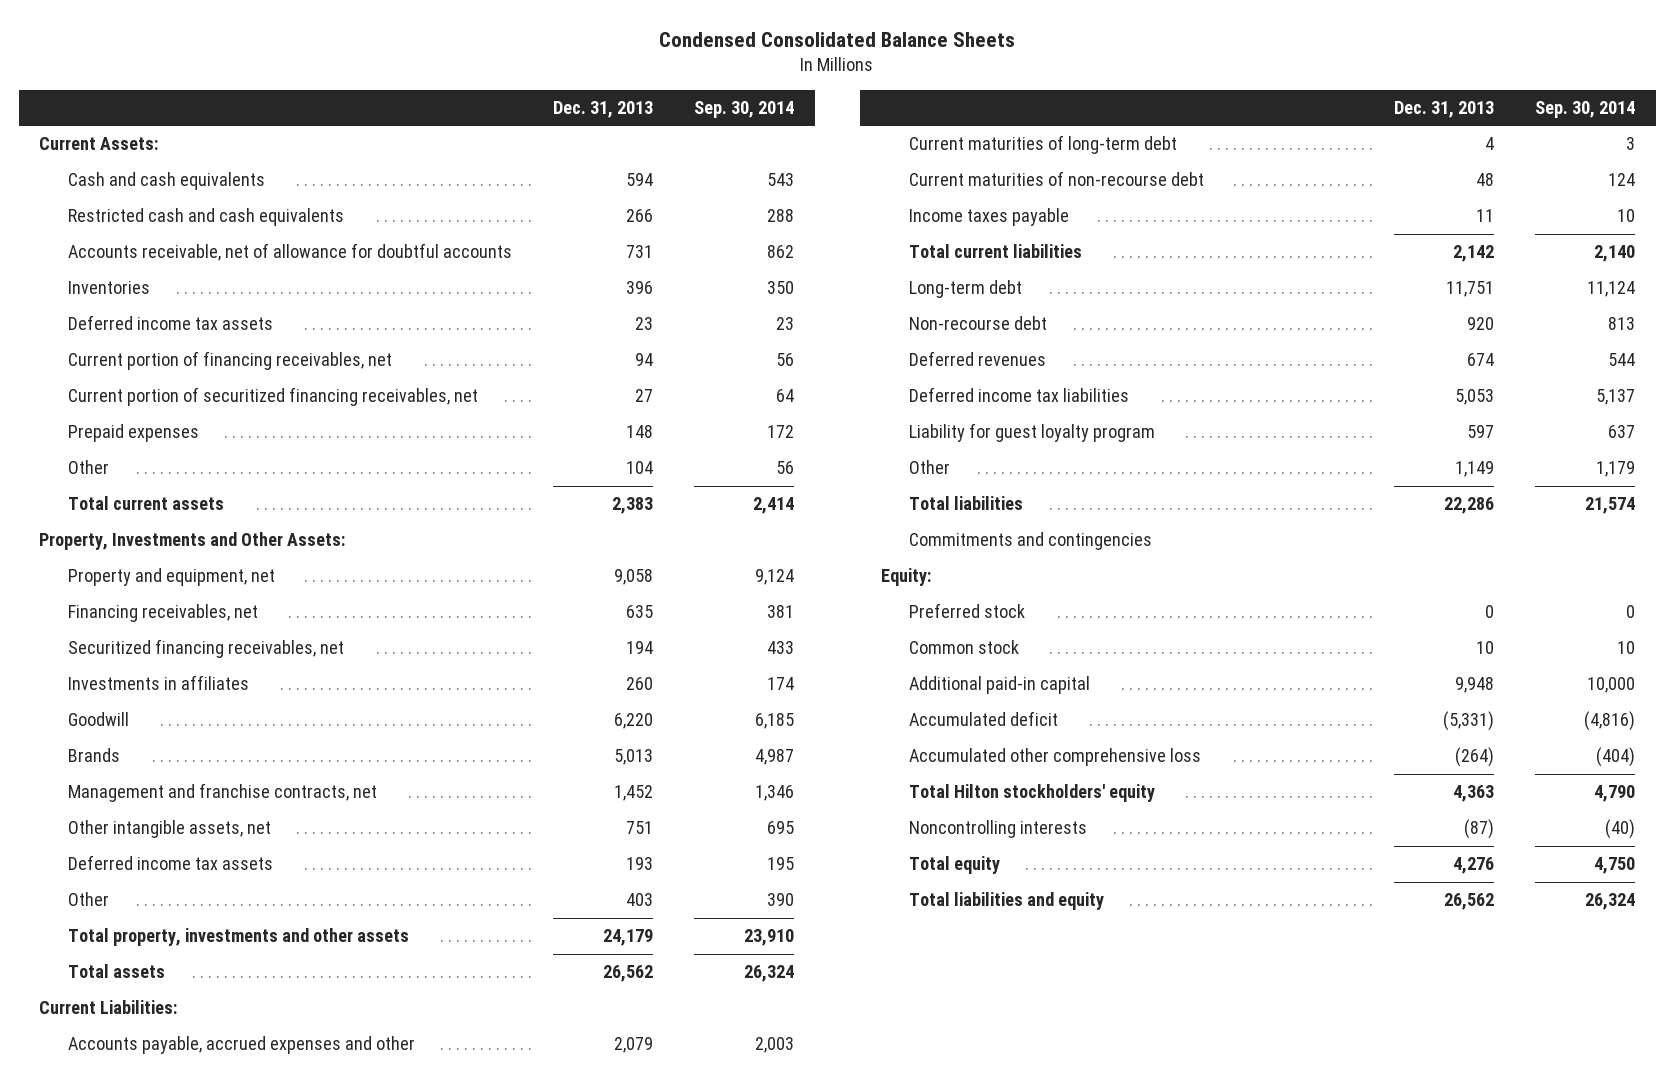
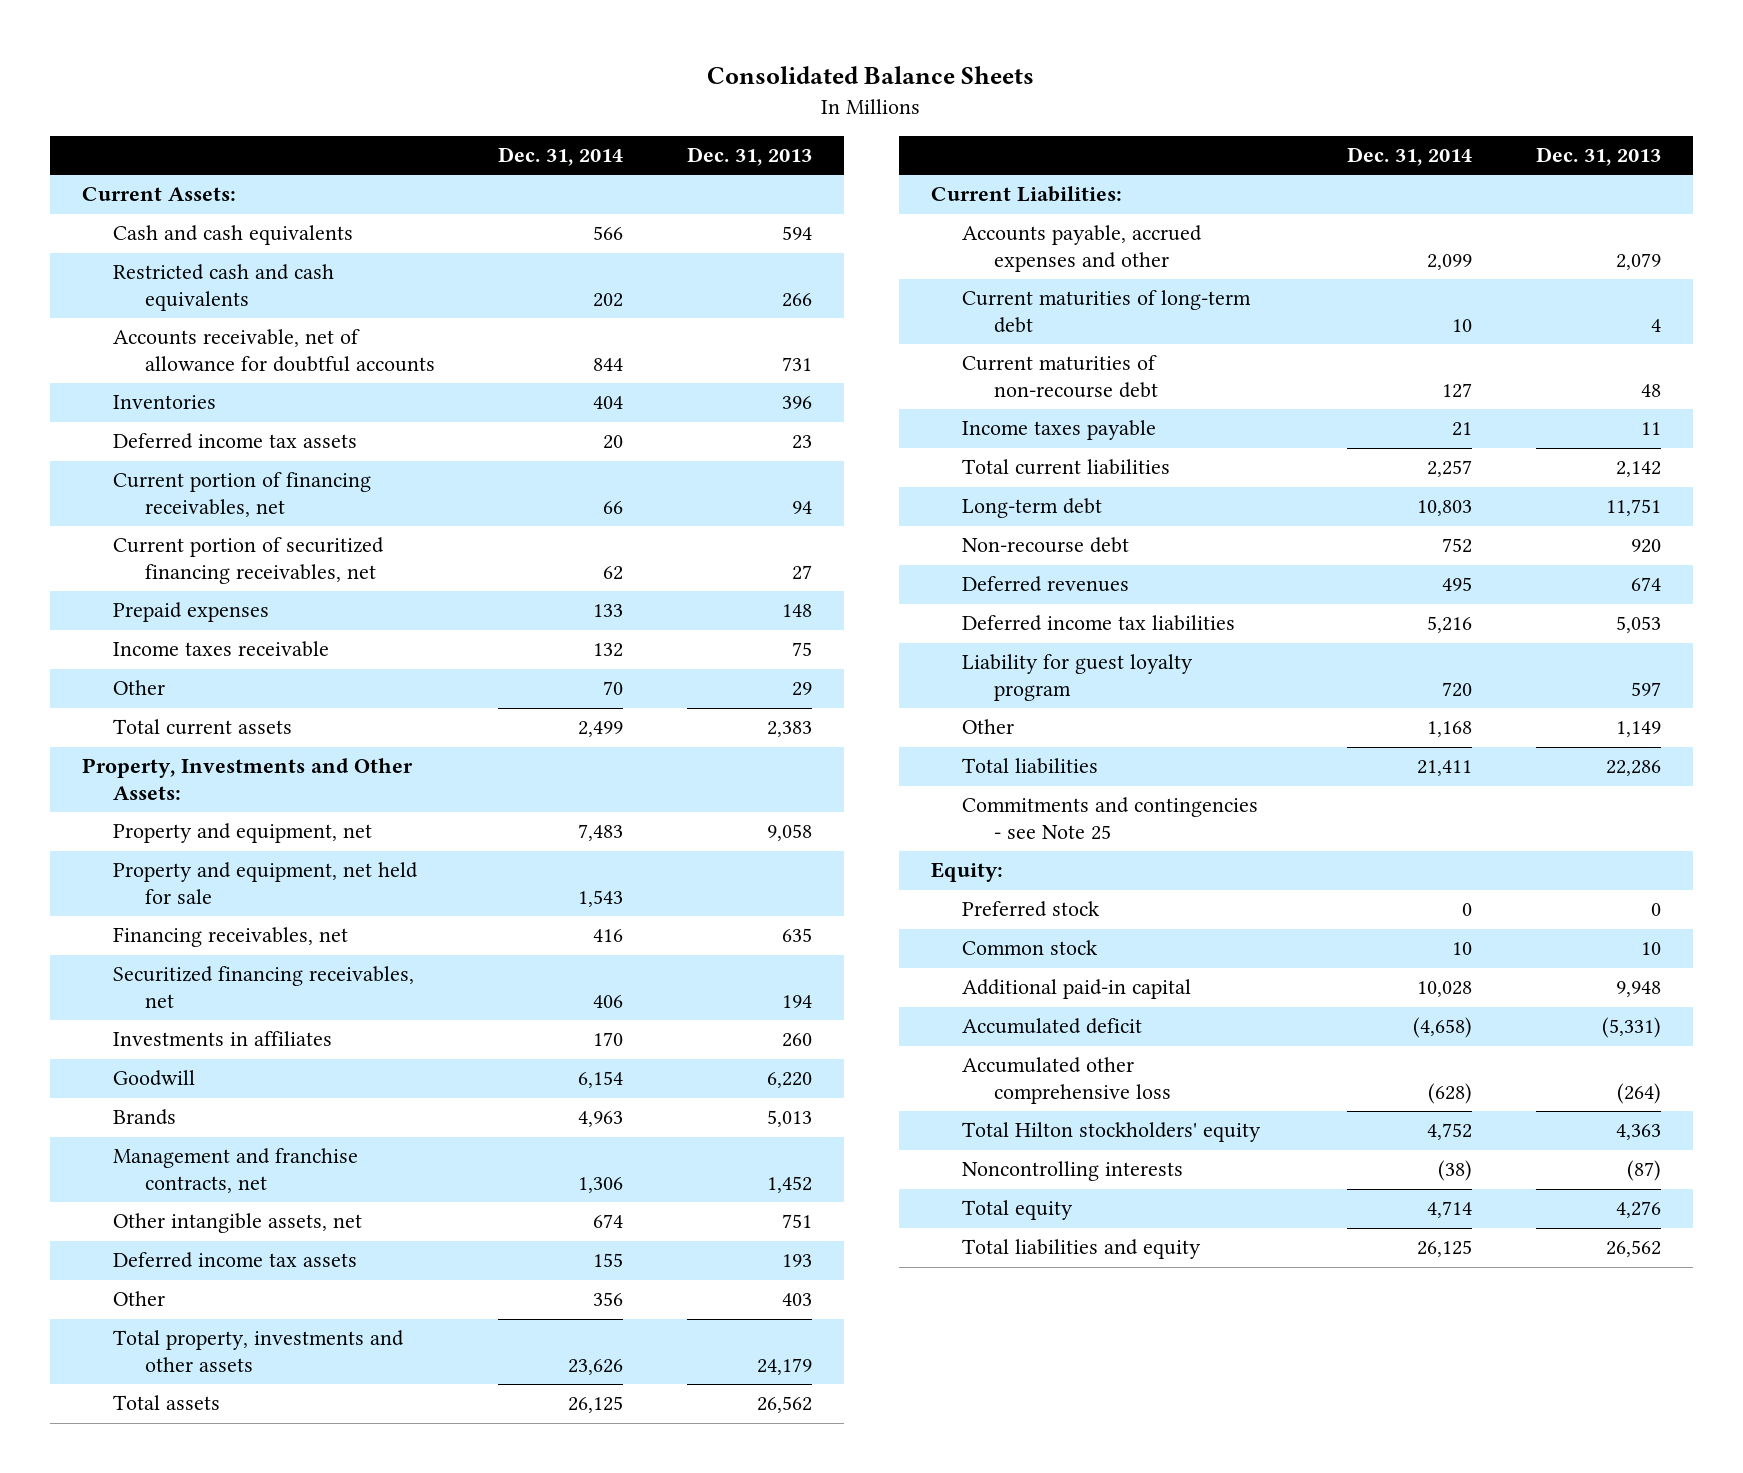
[659,31,1016,47] Condensed Consolidated Balance Sheets -> [707,66,1035,85] Consolidated Balance Sheets
[693,100,794,118] Sep. 30, 2014 -> none
none -> [498,147,624,167] Dec. 31, 2014
none -> [113,641,330,658] Income taxes receivable
[625,461,653,475] 104 -> [791,682,812,697] 29
none -> [113,862,419,904] Property and equipment, net held for sale
[908,532,1152,551] Commitments and contingencies -> [962,797,1259,840] Commitments and contingencies - see Note 25

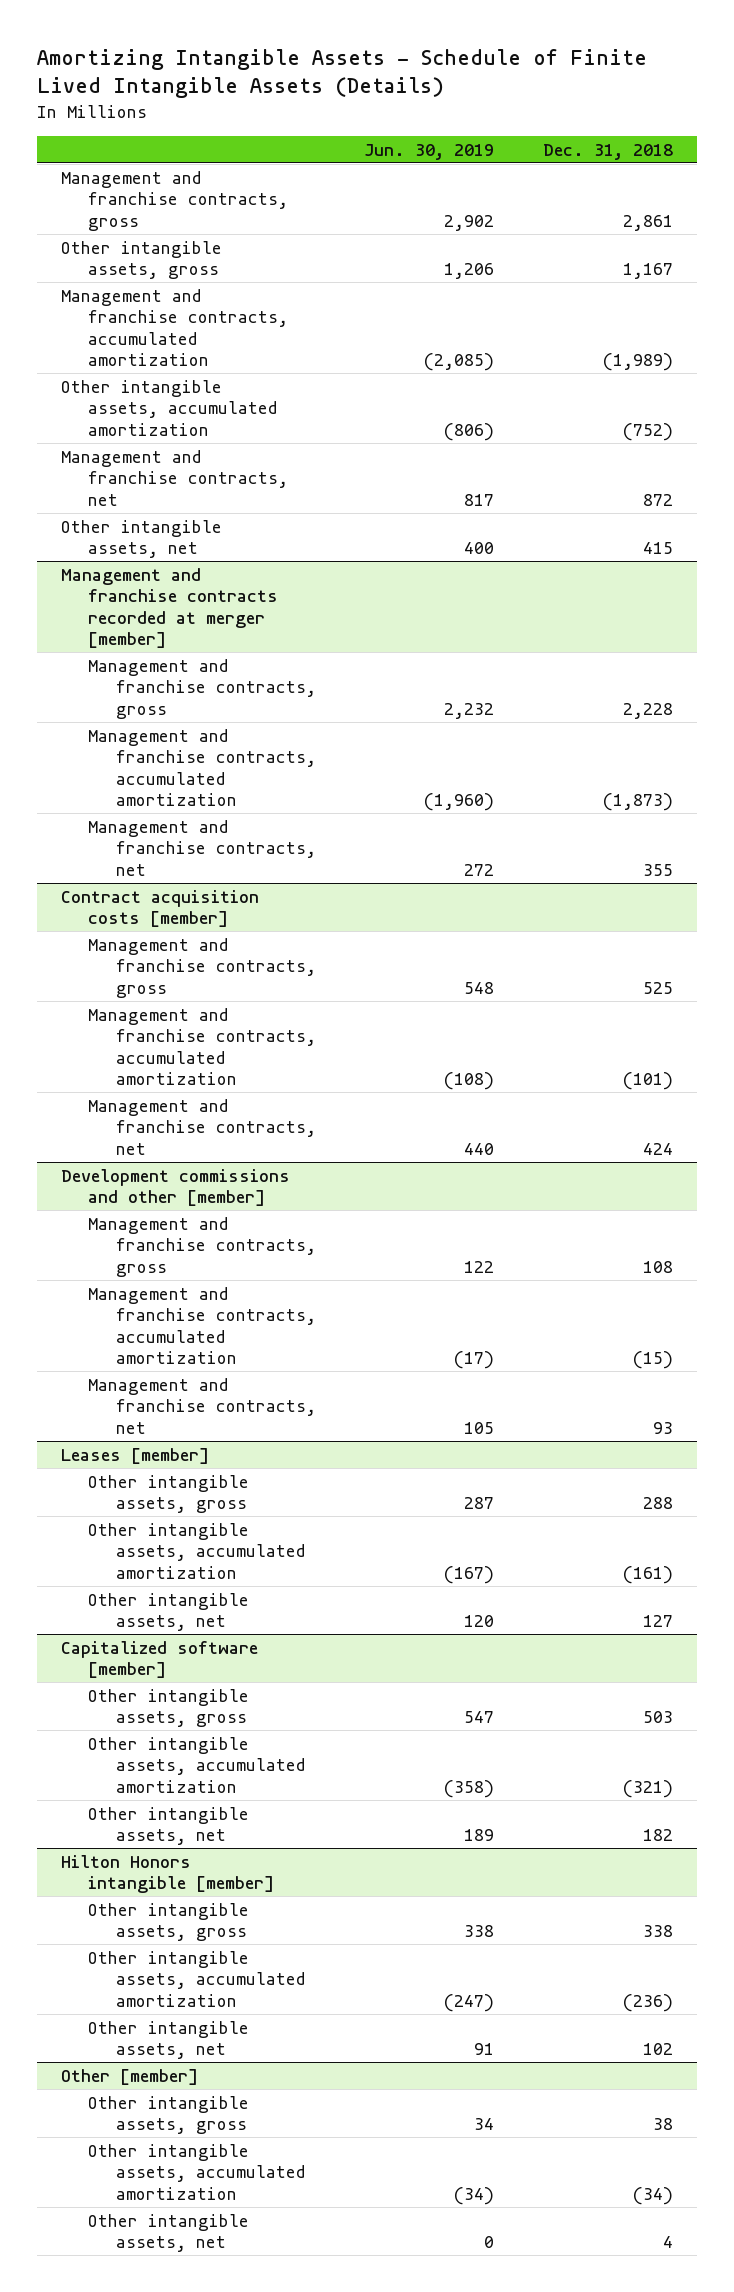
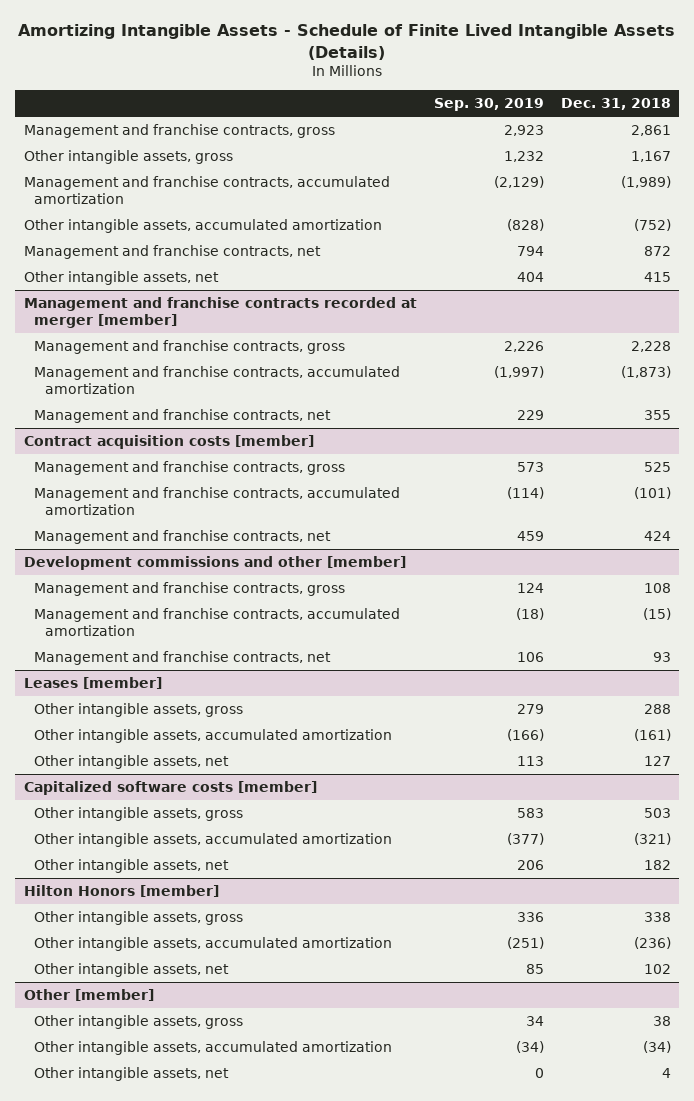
[364,143,495,160] Jun. 30, 2019 -> none
none -> [433,98,544,112] Sep. 30, 2019
[60,1640,258,1679] Capitalized software [member] -> [23,781,317,796] Capitalized software costs [member]
[60,1854,275,1894] Hilton Honors intangible [member] -> [23,885,219,898] Hilton Honors [member]

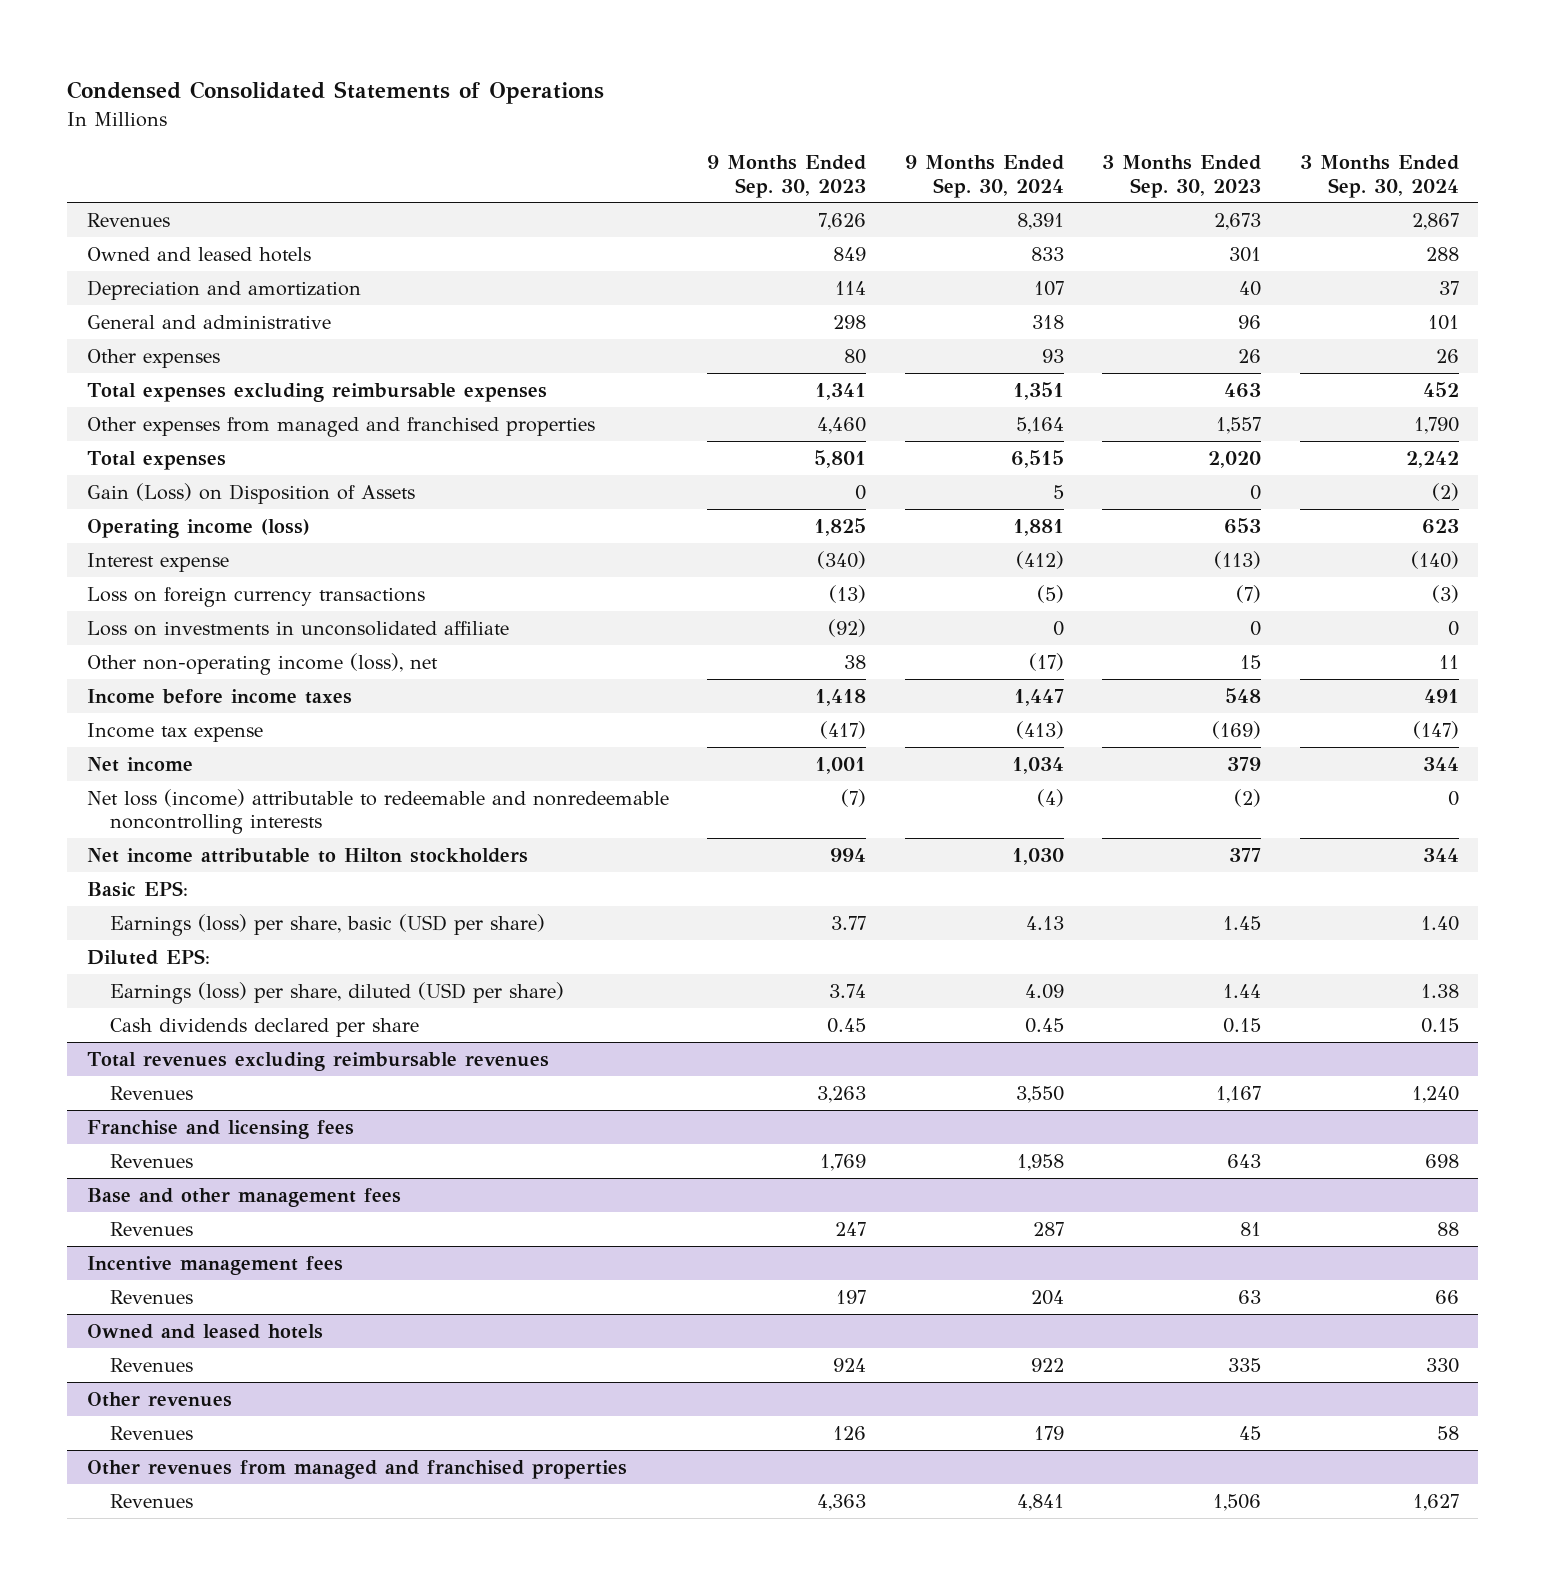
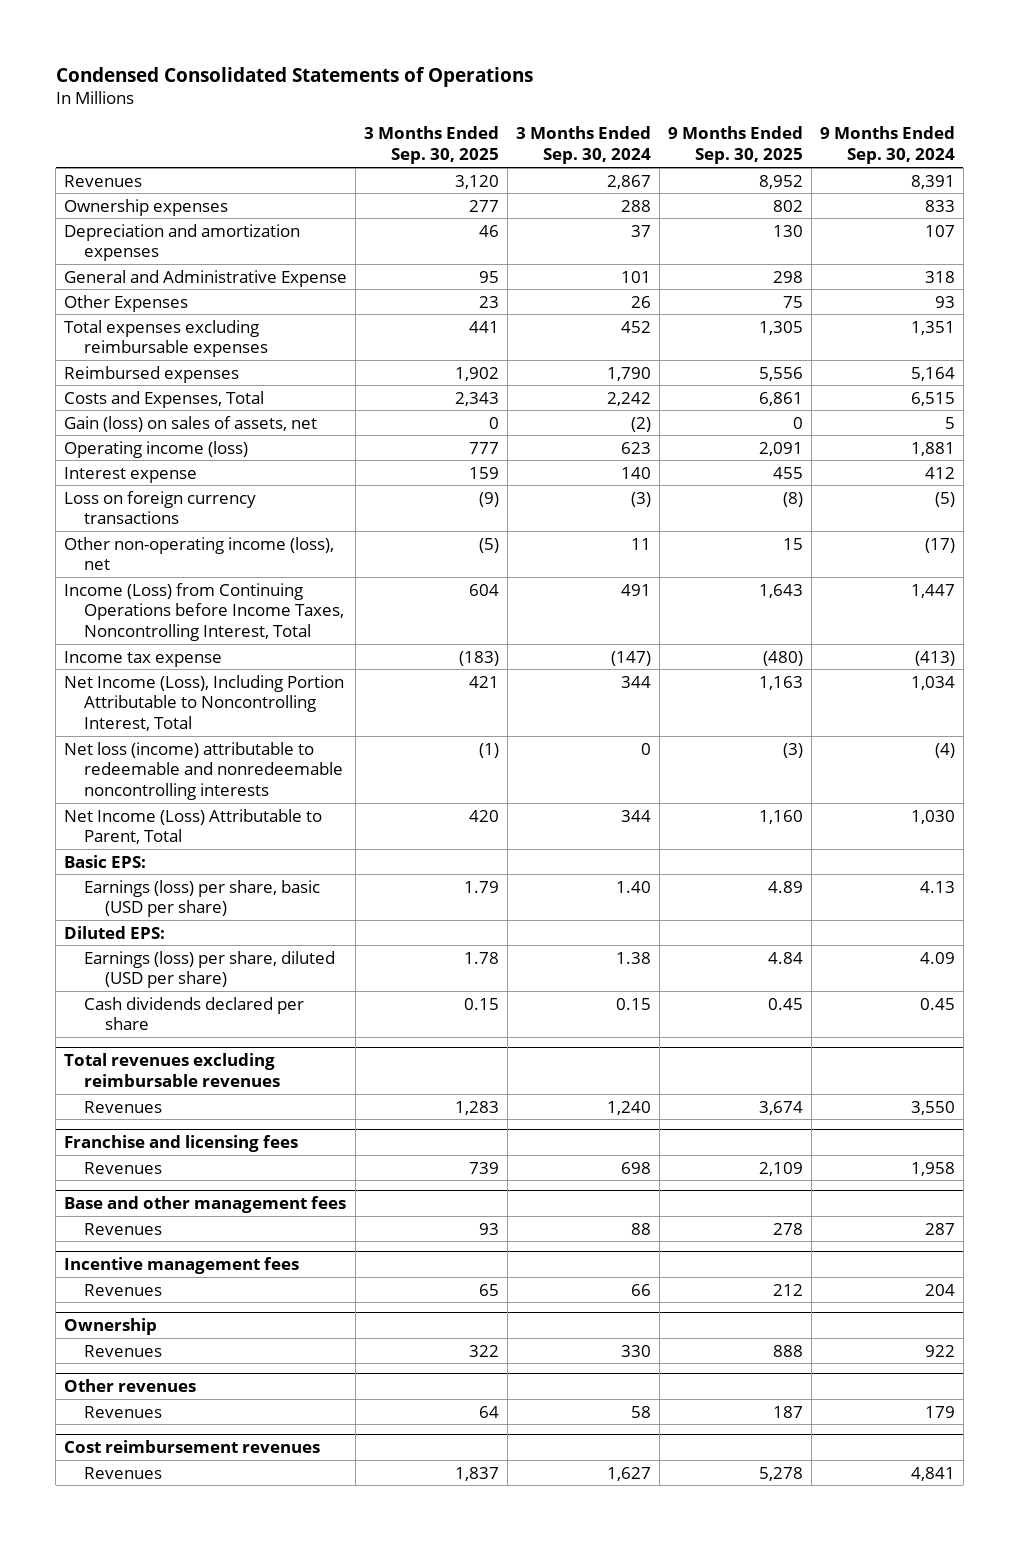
[707,155,867,198] 9 Months Ended Sep. 30, 2023 -> none
[1102,155,1262,198] 3 Months Ended Sep. 30, 2023 -> none
none -> [363,126,499,165] 3 Months Ended Sep. 30, 2025
none -> [667,126,803,165] 9 Months Ended Sep. 30, 2025
[86,246,311,262] Owned and leased hotels -> [64,198,229,216] Ownership expenses
[86,279,361,300] Depreciation and amortization -> [64,223,301,262] Depreciation and amortization expenses
[86,314,331,329] General and administrative -> [64,269,348,287] General and Administrative Expense
[86,348,220,368] Other expenses -> [64,294,189,312] Other Expenses
[86,416,595,437] Other expenses from managed and franchised properties -> [64,365,240,383] Reimbursed expenses
[86,450,226,470] Total expenses -> [64,390,265,408] Costs and Expenses, Total
[86,482,415,504] Gain (Loss) on Disposition of Assets -> [64,415,318,432] Gain (loss) on sales of assets, net
[1015,550,1064,569] (412) -> [924,466,955,479] 412
[1410,550,1459,569] (140) -> [620,466,651,479] 140
[86,620,509,636] Loss on investments in unconsolidated affiliate -> none
[86,688,352,704] Income before income taxes -> [64,582,345,642] Income (Loss) from Continuing Operations before Income Taxes, Noncontrolling Interest, Total
[86,756,193,772] Net income -> [64,674,345,732] Net Income (Loss), Including Portion Attributable to Noncontrolling Interest, Total
[86,847,528,863] Net income attributable to Hilton stockholders -> [64,808,323,845] Net Income (Loss) Attributable to Parent, Total
[86,1323,323,1339] Owned and leased hotels -> none
none -> [64,1318,158,1336] Ownership
[86,1459,627,1479] Other revenues from managed and franchised properties -> [64,1440,321,1454] Cost reimbursement revenues

